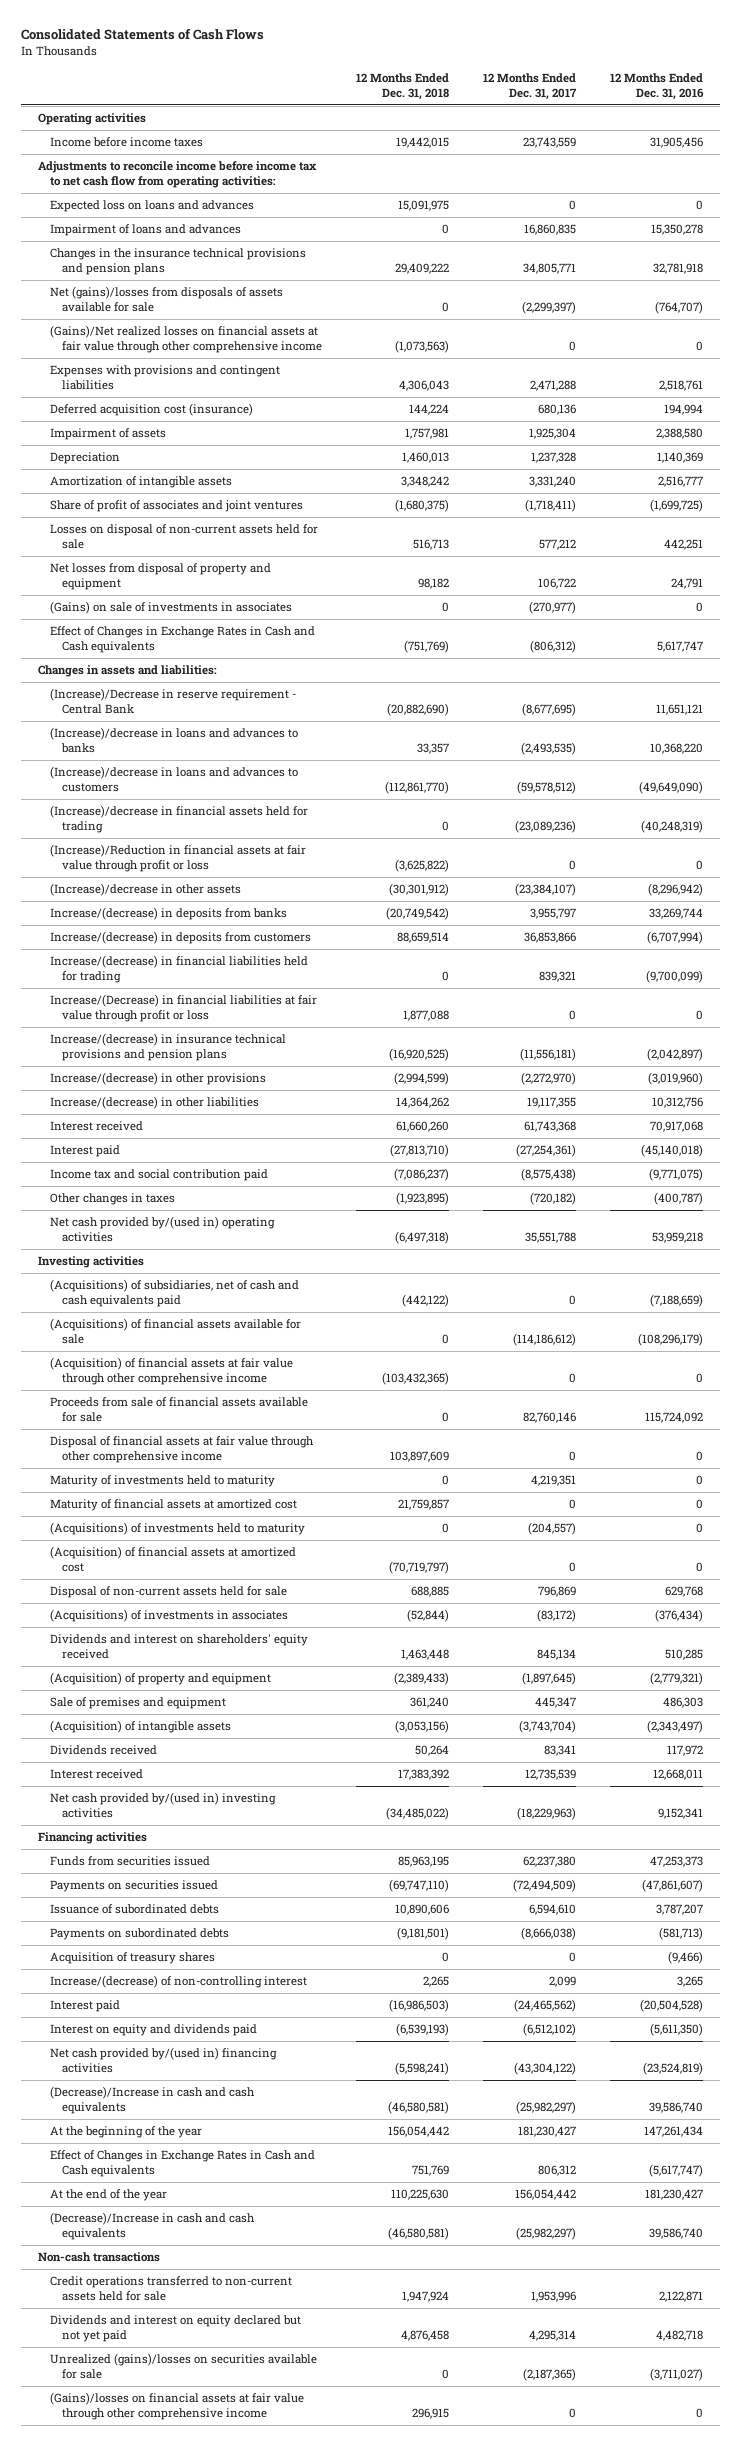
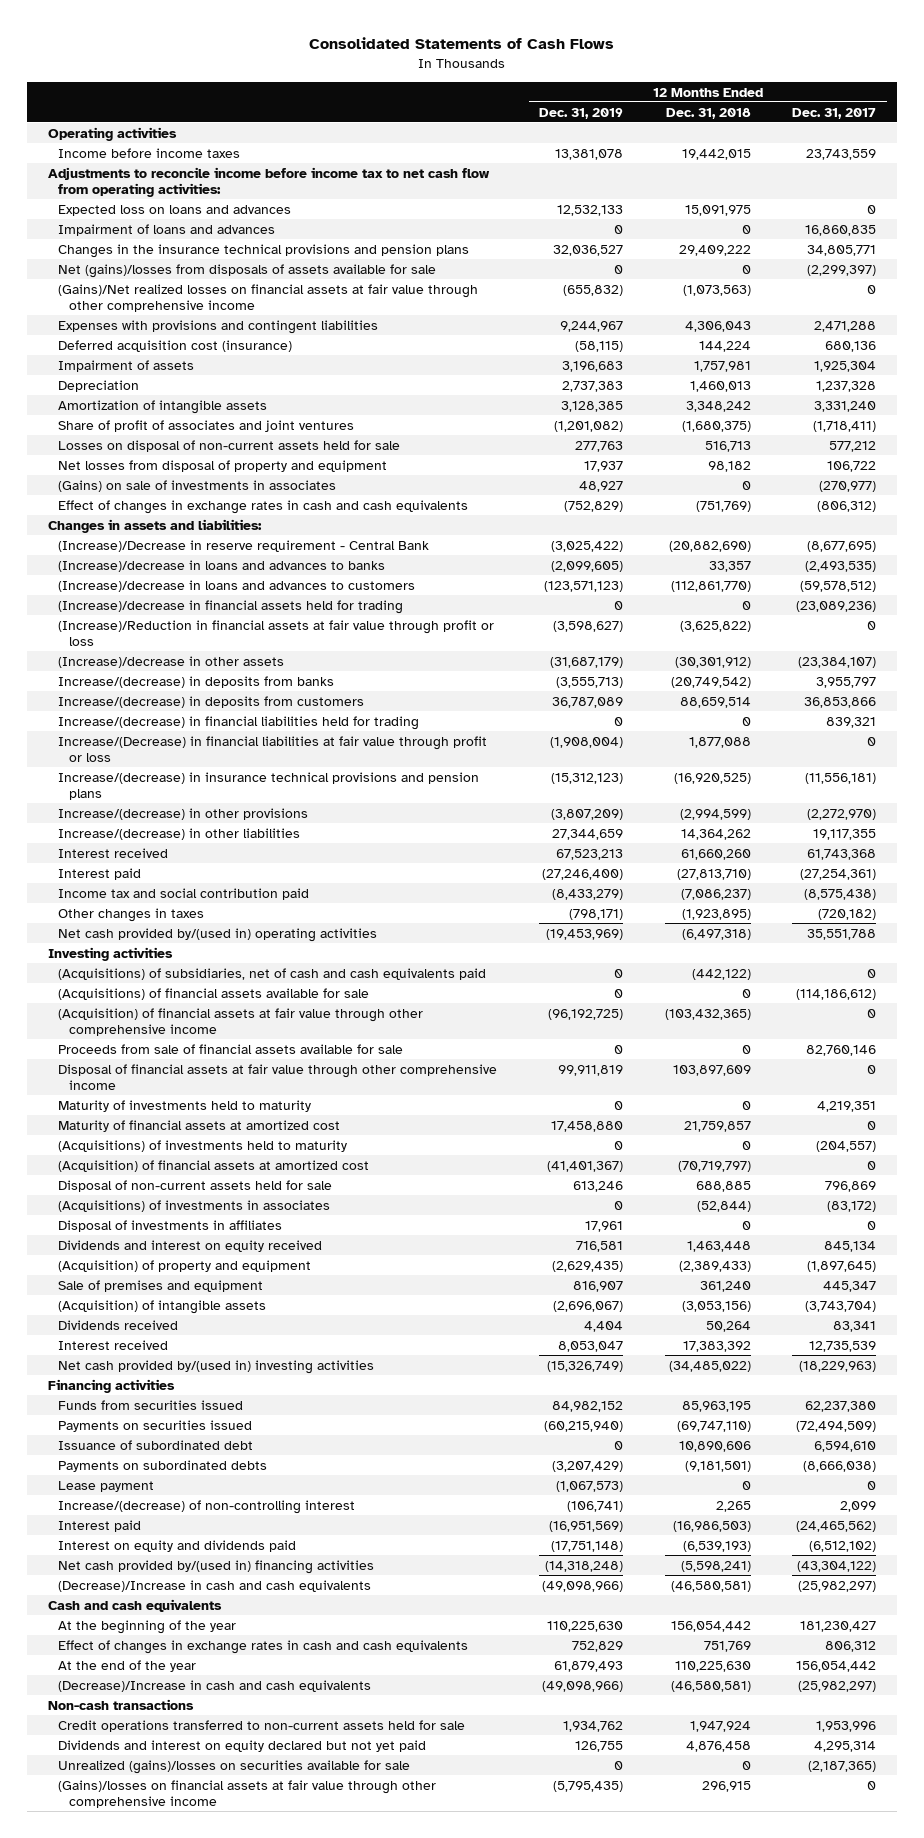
[610,73,705,100] 12 Months Ended Dec. 31, 2016 -> none
none -> [539,107,624,119] Dec. 31, 2019
[50,626,316,653] Effect of Changes in Exchange Rates in Cash and Cash equivalents -> [58,499,469,514] Effect of changes in exchange rates in cash and cash equivalents
none -> [58,1219,283,1232] Disposal of investments in affiliates
[50,1634,309,1659] Dividends and interest on shareholders' equity received -> [58,1239,323,1252] Dividends and interest on equity received
[50,1904,220,1915] Issuance of subordinated debts -> [58,1439,254,1450] Issuance of subordinated debt
[50,1952,216,1965] Acquisition of treasury shares -> none
none -> [58,1480,155,1492] Lease payment
none -> [47,1598,222,1612] Cash and cash equivalents
[50,2150,316,2177] Effect of Changes in Exchange Rates in Cash and Cash equivalents -> [58,1639,469,1654] Effect of changes in exchange rates in cash and cash equivalents

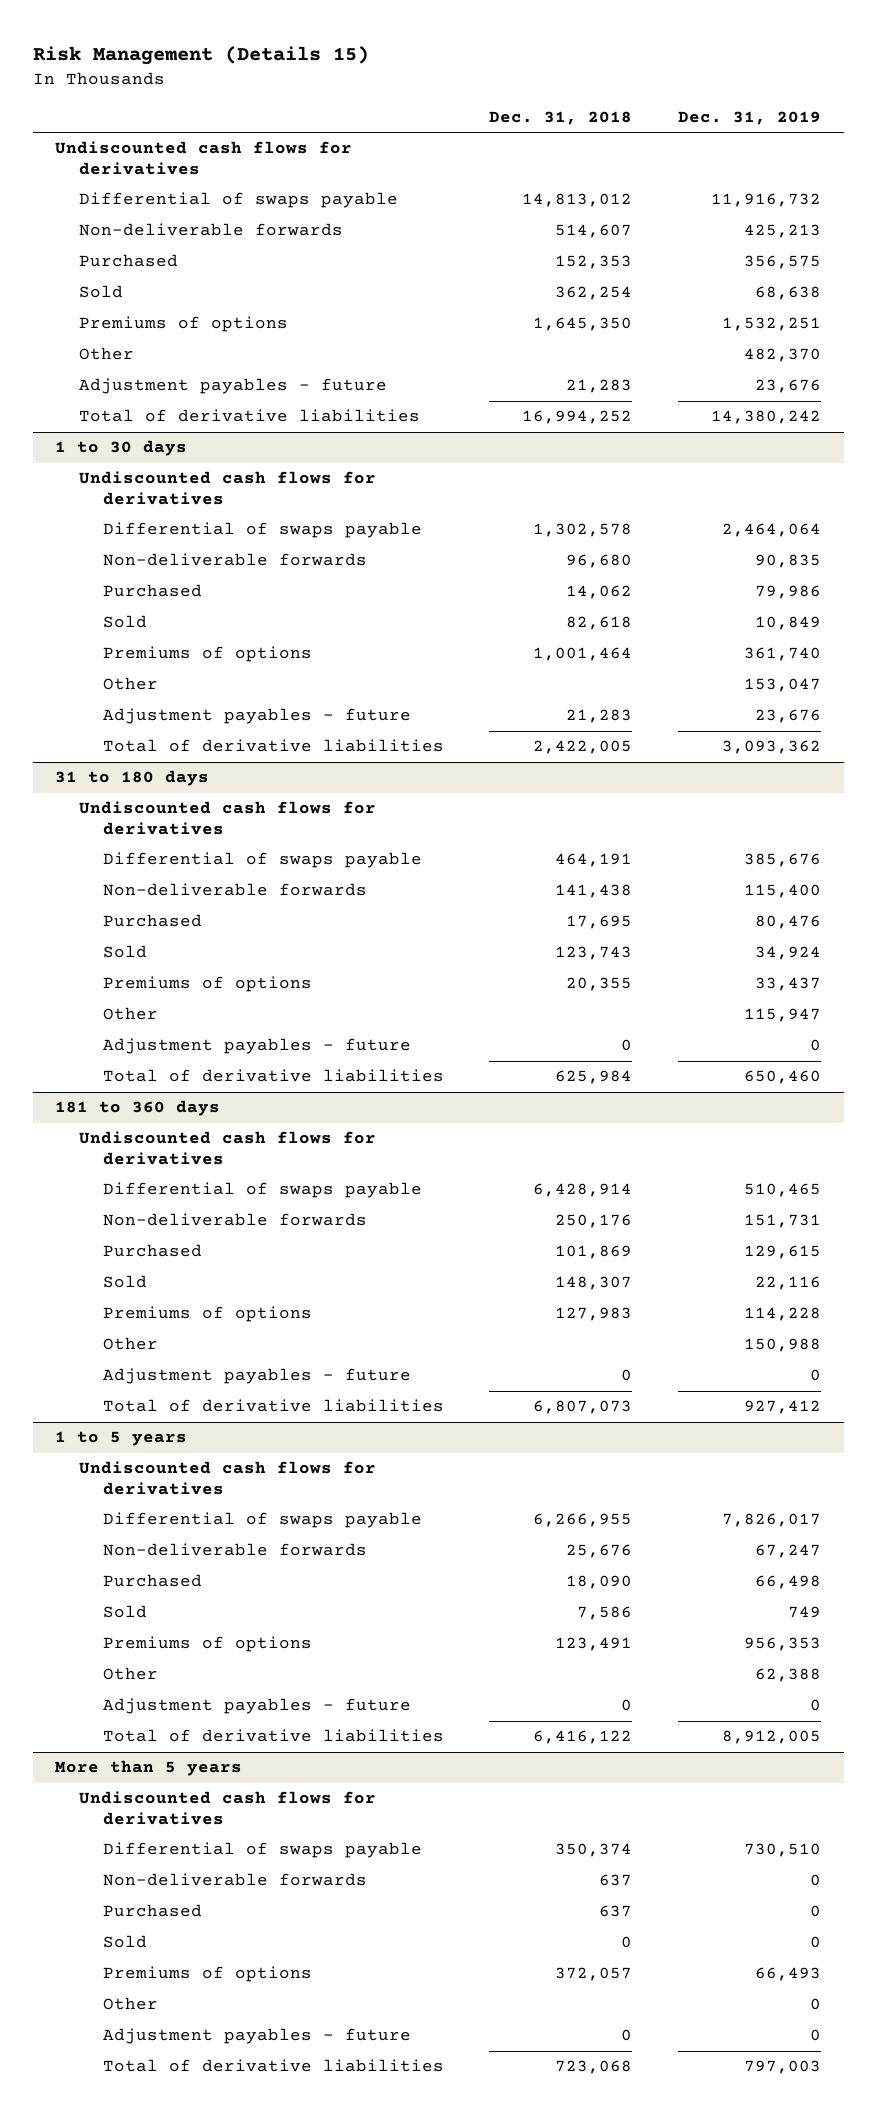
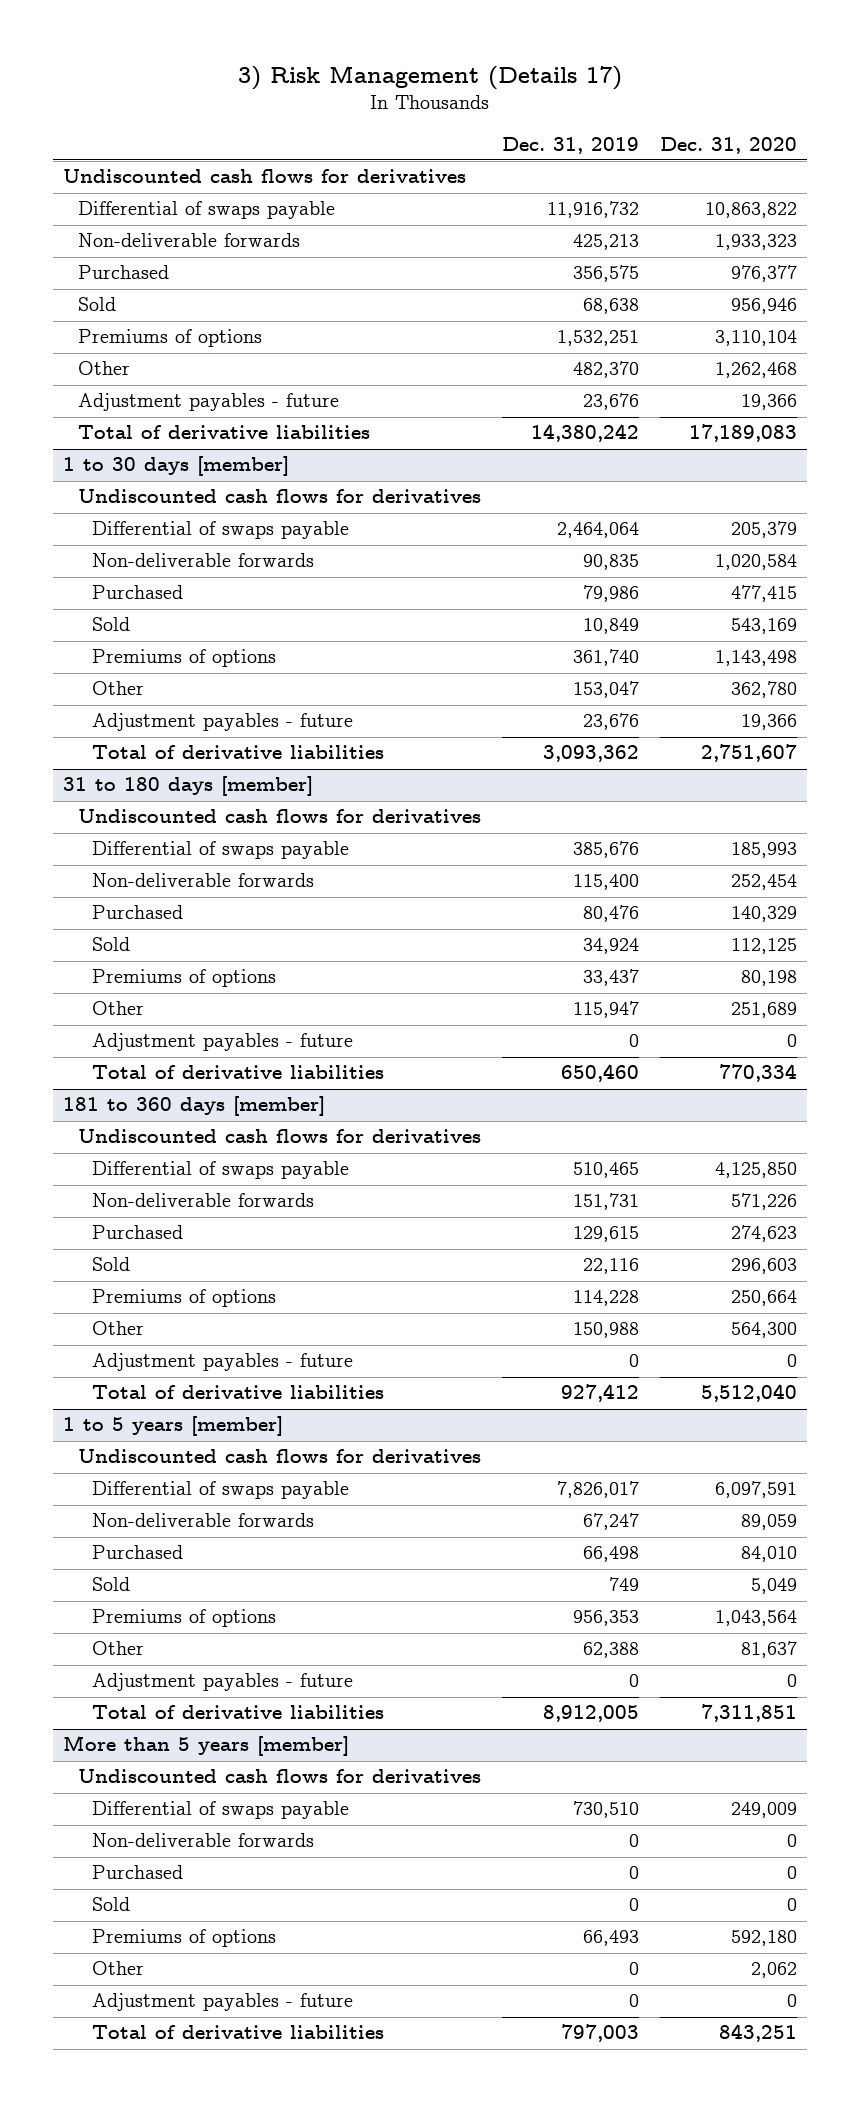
[32,46,369,66] Risk Management (Details 15) -> [237,65,622,90] 3) Risk Management (Details 17)
[489,111,633,126] Dec. 31, 2018 -> none
none -> [659,136,797,154] Dec. 31, 2020
[55,440,188,457] 1 to 30 days -> [63,456,290,477] 1 to 30 days [member]
[55,770,210,787] 31 to 180 days -> [63,776,314,797] 31 to 180 days [member]
[55,1100,221,1117] 181 to 360 days -> [63,1096,326,1117] 181 to 360 days [member]
[55,1431,188,1447] 1 to 5 years -> [63,1416,284,1437] 1 to 5 years [member]
[55,1760,243,1777] More than 5 years -> [63,1735,350,1757] More than 5 years [member]

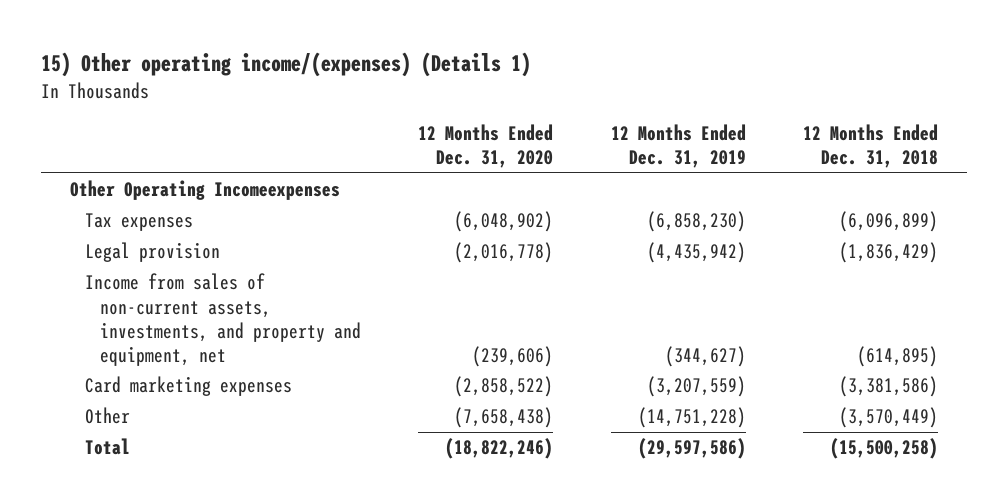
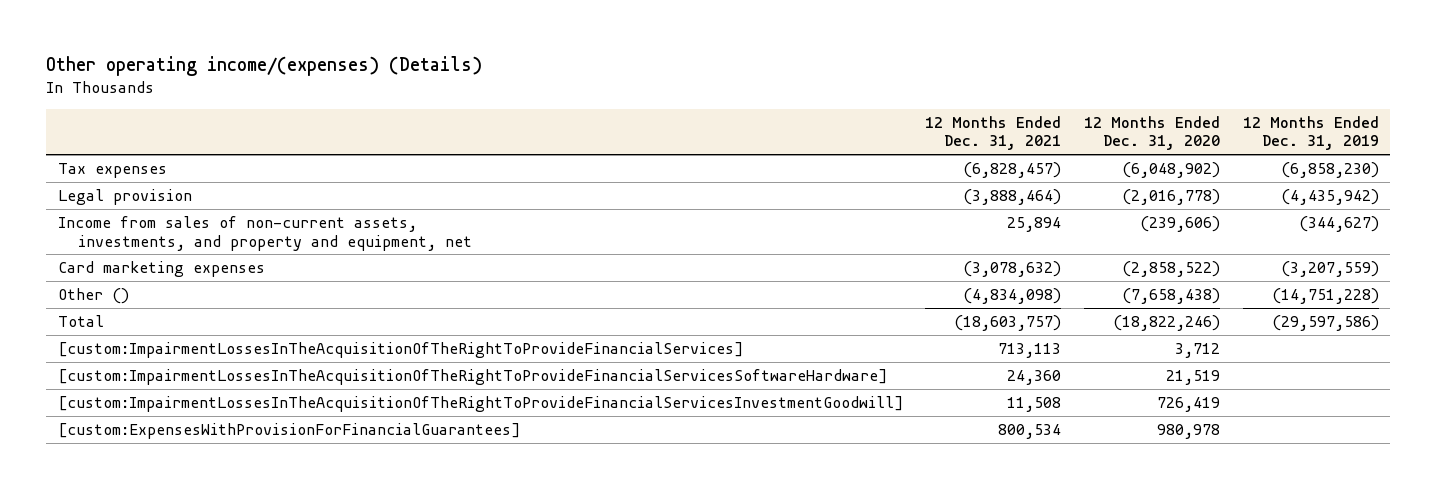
[40,52,531,78] 15) Other operating income/(expenses) (Details 1) -> [46,56,483,77] Other operating income/(expenses) (Details)
[803,123,939,168] 12 Months Ended Dec. 31, 2018 -> none
none -> [925,115,1062,151] 12 Months Ended Dec. 31, 2021
[69,180,340,201] Other Operating Incomeexpenses -> none
[84,407,130,425] Other -> [57,287,129,304] Other ()
none -> [57,341,743,358] [custom:ImpairmentLossesInTheAcquisitionOfTheRightToProvideFinancialServices]
none -> [57,368,887,385] [custom:ImpairmentLossesInTheAcquisitionOfTheRightToProvideFinancialServicesSoftwareHardware]
none -> [57,395,903,412] [custom:ImpairmentLossesInTheAcquisitionOfTheRightToProvideFinancialServicesInvestmentGoodwill]
none -> [57,422,520,439] [custom:ExpensesWithProvisionForFinancialGuarantees]

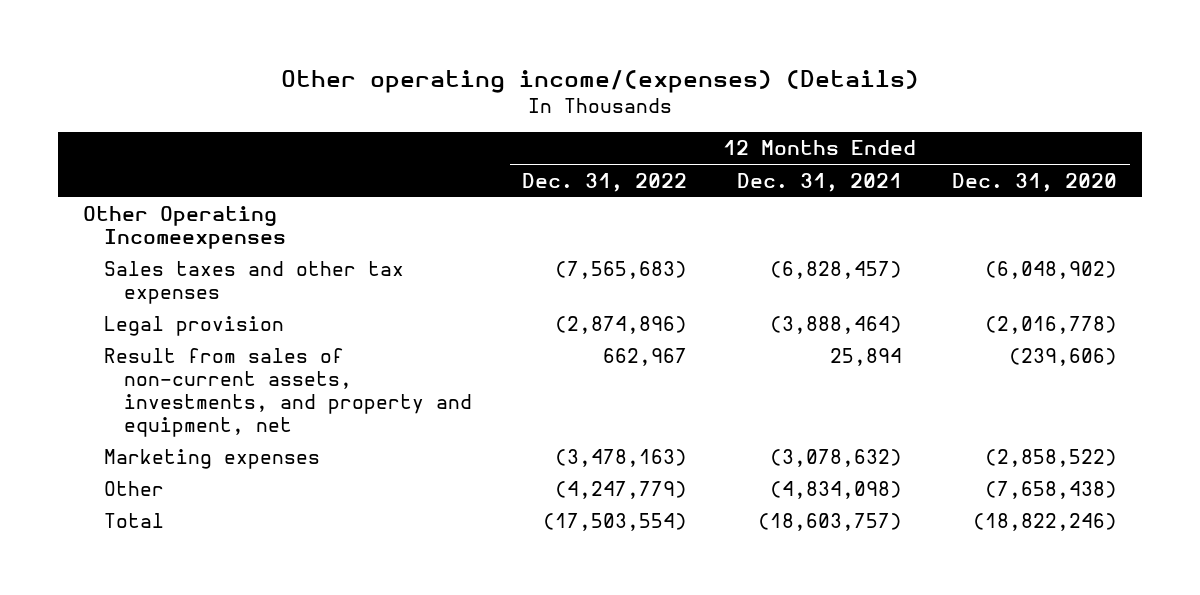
[1242,115,1379,151] 12 Months Ended Dec. 31, 2019 -> none
none -> [522,172,688,192] Dec. 31, 2022
none -> [82,206,286,250] Other Operating Incomeexpenses
[57,162,167,178] Tax expenses -> [103,261,404,305] Sales taxes and other tax expenses
[57,215,472,251] Income from sales of non-current assets, investments, and property and equipment, net -> [103,348,473,438] Result from sales of non-current assets, investments, and property and equipment, net
[57,260,265,277] Card marketing expenses -> [103,449,320,470] Marketing expenses
[57,287,129,304] Other () -> [103,481,164,497] Other
[57,341,743,358] [custom:ImpairmentLossesInTheAcquisitionOfTheRightToProvideFinancialServices] -> none
[57,368,887,385] [custom:ImpairmentLossesInTheAcquisitionOfTheRightToProvideFinancialServicesSoftwareHardware] -> none
[57,395,903,412] [custom:ImpairmentLossesInTheAcquisitionOfTheRightToProvideFinancialServicesInvestmentGoodwill] -> none
[57,422,520,439] [custom:ExpensesWithProvisionForFinancialGuarantees] -> none

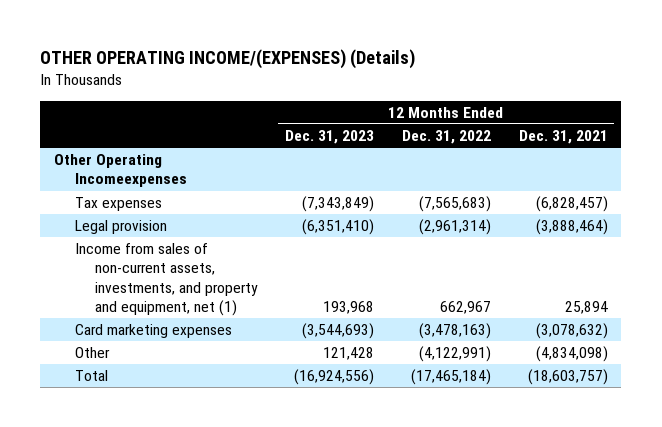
[280,70,919,94] Other operating income/(expenses) (Details) -> [40,49,416,70] OTHER OPERATING INCOME/(EXPENSES) (Details)
[952,172,1118,192] Dec. 31, 2020 -> none
none -> [285,130,375,145] Dec. 31, 2023
[103,261,404,305] Sales taxes and other tax expenses -> [74,197,162,212] Tax expenses
[555,316,688,335] (2,874,896) -> [418,219,491,236] (2,961,314)
[103,348,473,438] Result from sales of non-current assets, investments, and property and equipment, net -> [74,243,259,316] Income from sales of non-current assets, investments, and property and equipment, net (1)
[103,449,320,470] Marketing expenses -> [74,324,232,339] Card marketing expenses
[555,481,688,500] (4,247,779) -> [418,346,491,363] (4,122,991)
[543,513,688,532] (17,503,554) -> [410,369,491,386] (17,465,184)

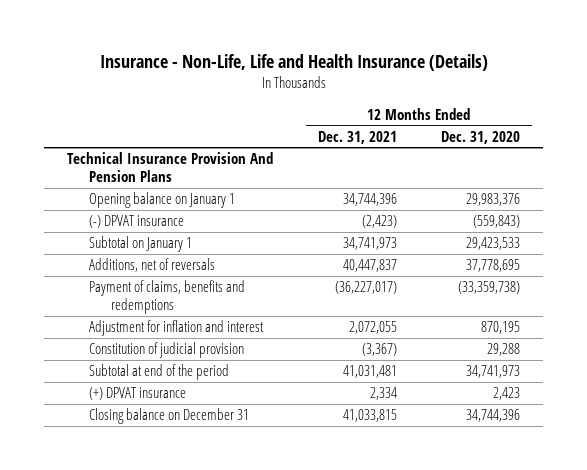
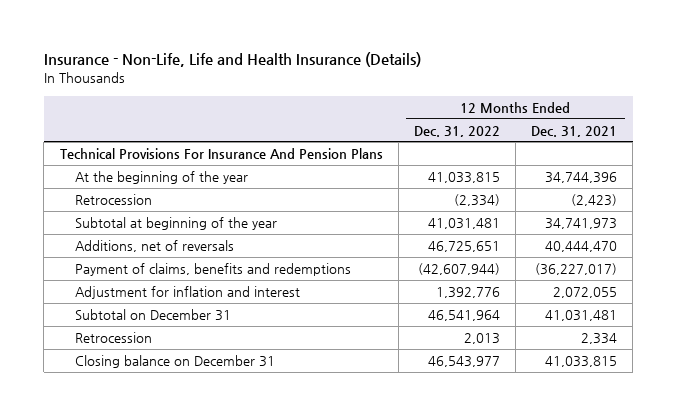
[441,130,521,144] Dec. 31, 2020 -> none
none -> [413,125,500,137] Dec. 31, 2022
[66,152,273,183] Technical Insurance Provision And Pension Plans -> [59,148,383,160] Technical Provisions For Insurance And Pension Plans
[89,192,236,209] Opening balance on January 1 -> [74,171,248,185] At the beginning of the year
[89,215,185,229] (-) DPVAT insurance -> [74,194,152,206] Retrocession
[89,236,193,253] Subtotal on January 1 -> [74,217,277,231] Subtotal at beginning of the year
[342,259,397,273] 40,447,837 -> [544,241,617,253] 40,444,470
[89,342,245,359] Constitution of judicial provision -> none
[89,364,230,381] Subtotal at end of the period -> [74,309,231,322] Subtotal on December 31
[89,387,187,401] (+) DPVAT insurance -> [74,332,152,344] Retrocession

